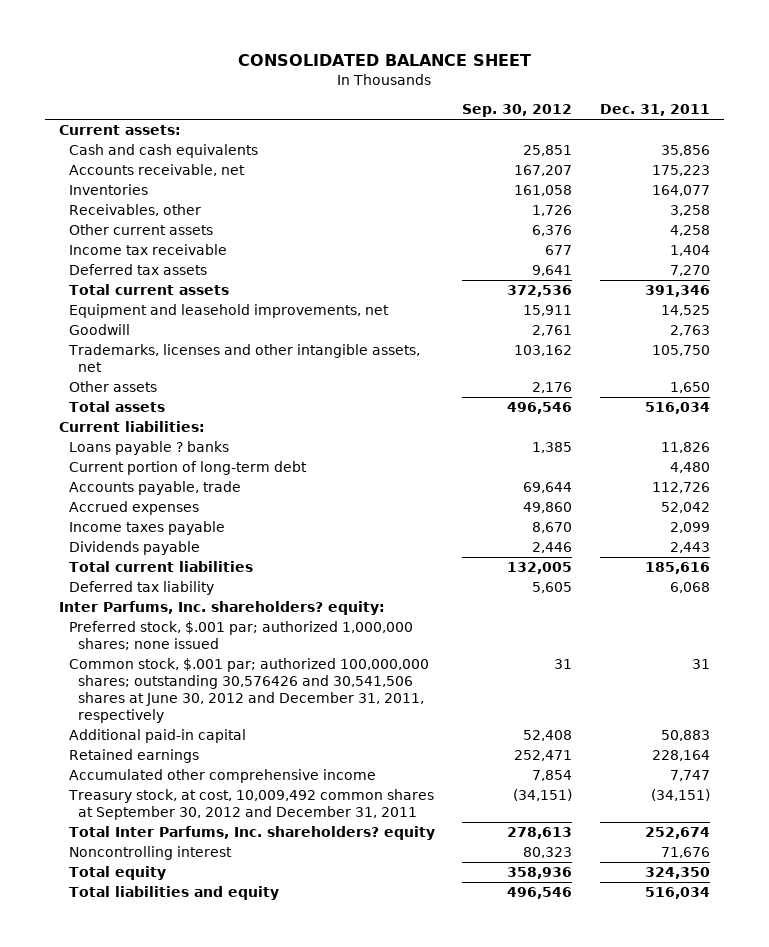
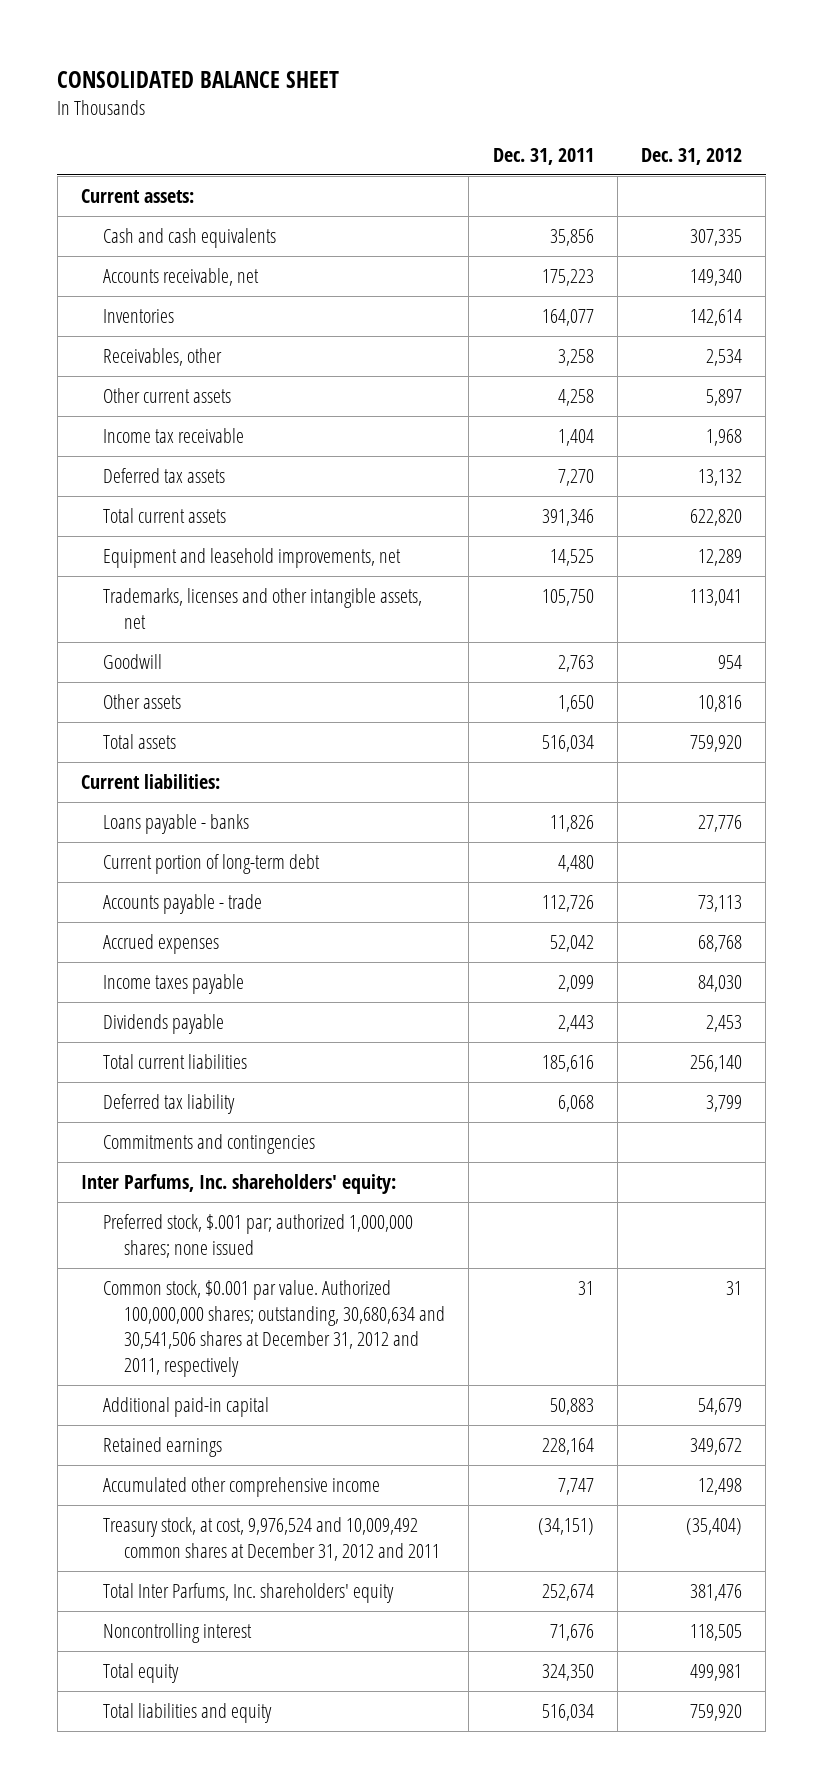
[462,104,573,118] Sep. 30, 2012 -> none
none -> [640,147,742,165] Dec. 31, 2012
[68,324,130,336] Goodwill -> [102,653,162,669] Goodwill
[68,441,229,456] Loans payable ? banks -> [102,813,249,834] Loans payable - banks
[68,481,241,496] Accounts payable, trade -> [102,893,262,914] Accounts payable - trade
none -> [102,1133,315,1154] Commitments and contingencies
[58,601,385,616] Inter Parfums, Inc. shareholders? equity: -> [81,1173,397,1194] Inter Parfums, Inc. shareholders' equity:
[68,658,429,724] Common stock, $.001 par; authorized 100,000,000 shares; outstanding 30,576426 and 30,541,506 shares at June 30, 2012 and December 31, 2011, respectively -> [102,1279,446,1377] Common stock, $0.001 par value. Authorized 100,000,000 shares; outstanding, 30,680,634 and 30,541,506 shares at December 31, 2012 and 2011, respectively
[67,789,434,821] Treasury stock, at cost, 10,009,492 common shares at September 30, 2012 and December 31, 2011 -> [102,1516,441,1561] Treasury stock, at cost, 9,976,524 and 10,009,492 common shares at December 31, 2012 and 2011
[68,826,435,841] Total Inter Parfums, Inc. shareholders? equity -> [102,1582,394,1603] Total Inter Parfums, Inc. shareholders' equity

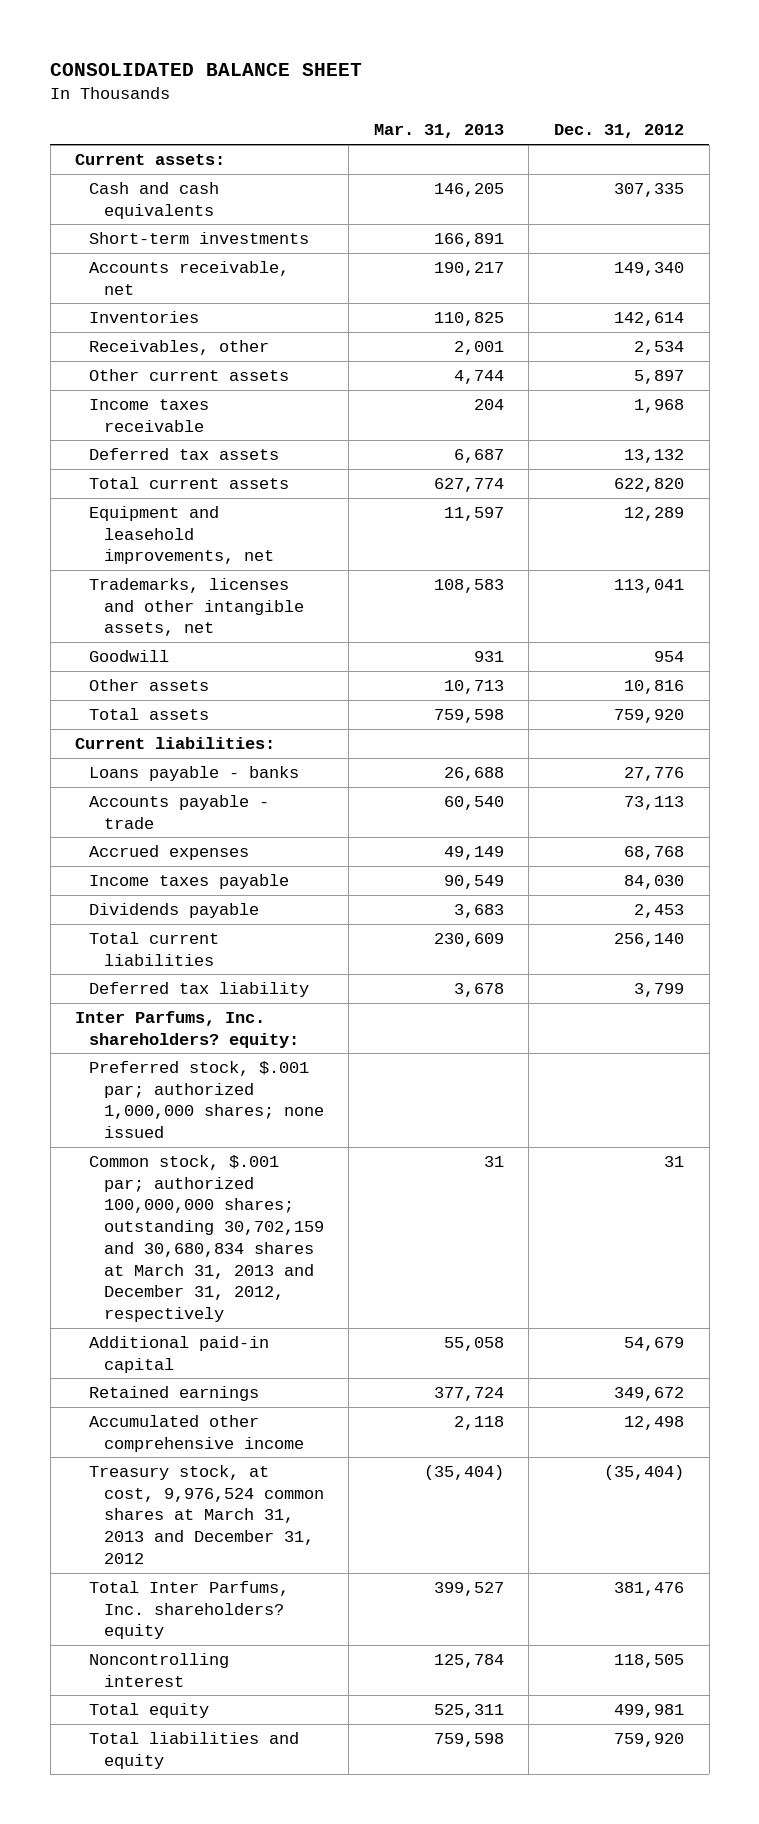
[492,147,594,165] Dec. 31, 2011 -> none
none -> [373,124,504,139] Mar. 31, 2013
none -> [89,231,310,244] Short-term investments
[102,427,244,443] Income tax receivable -> [89,398,210,432] Income taxes receivable
[102,853,320,874] Current portion of long-term debt -> none
[102,1133,315,1154] Commitments and contingencies -> none
[81,1173,397,1194] Inter Parfums, Inc. shareholders' equity: -> [75,1010,300,1048] Inter Parfums, Inc. shareholders? equity:
[102,1279,446,1377] Common stock, $0.001 par value. Authorized 100,000,000 shares; outstanding, 30,680,634 and 30,541,506 shares at December 31, 2012 and 2011, respectively -> [89,1154,324,1323] Common stock, $.001 par; authorized 100,000,000 shares; outstanding 30,702,159 and 30,680,834 shares at March 31, 2013 and December 31, 2012, respectively
[102,1516,441,1561] Treasury stock, at cost, 9,976,524 and 10,009,492 common shares at December 31, 2012 and 2011 -> [89,1464,324,1564] Treasury stock, at cost, 9,976,524 common shares at March 31, 2013 and December 31, 2012
[102,1582,394,1603] Total Inter Parfums, Inc. shareholders' equity -> [89,1580,290,1640] Total Inter Parfums, Inc. shareholders? equity

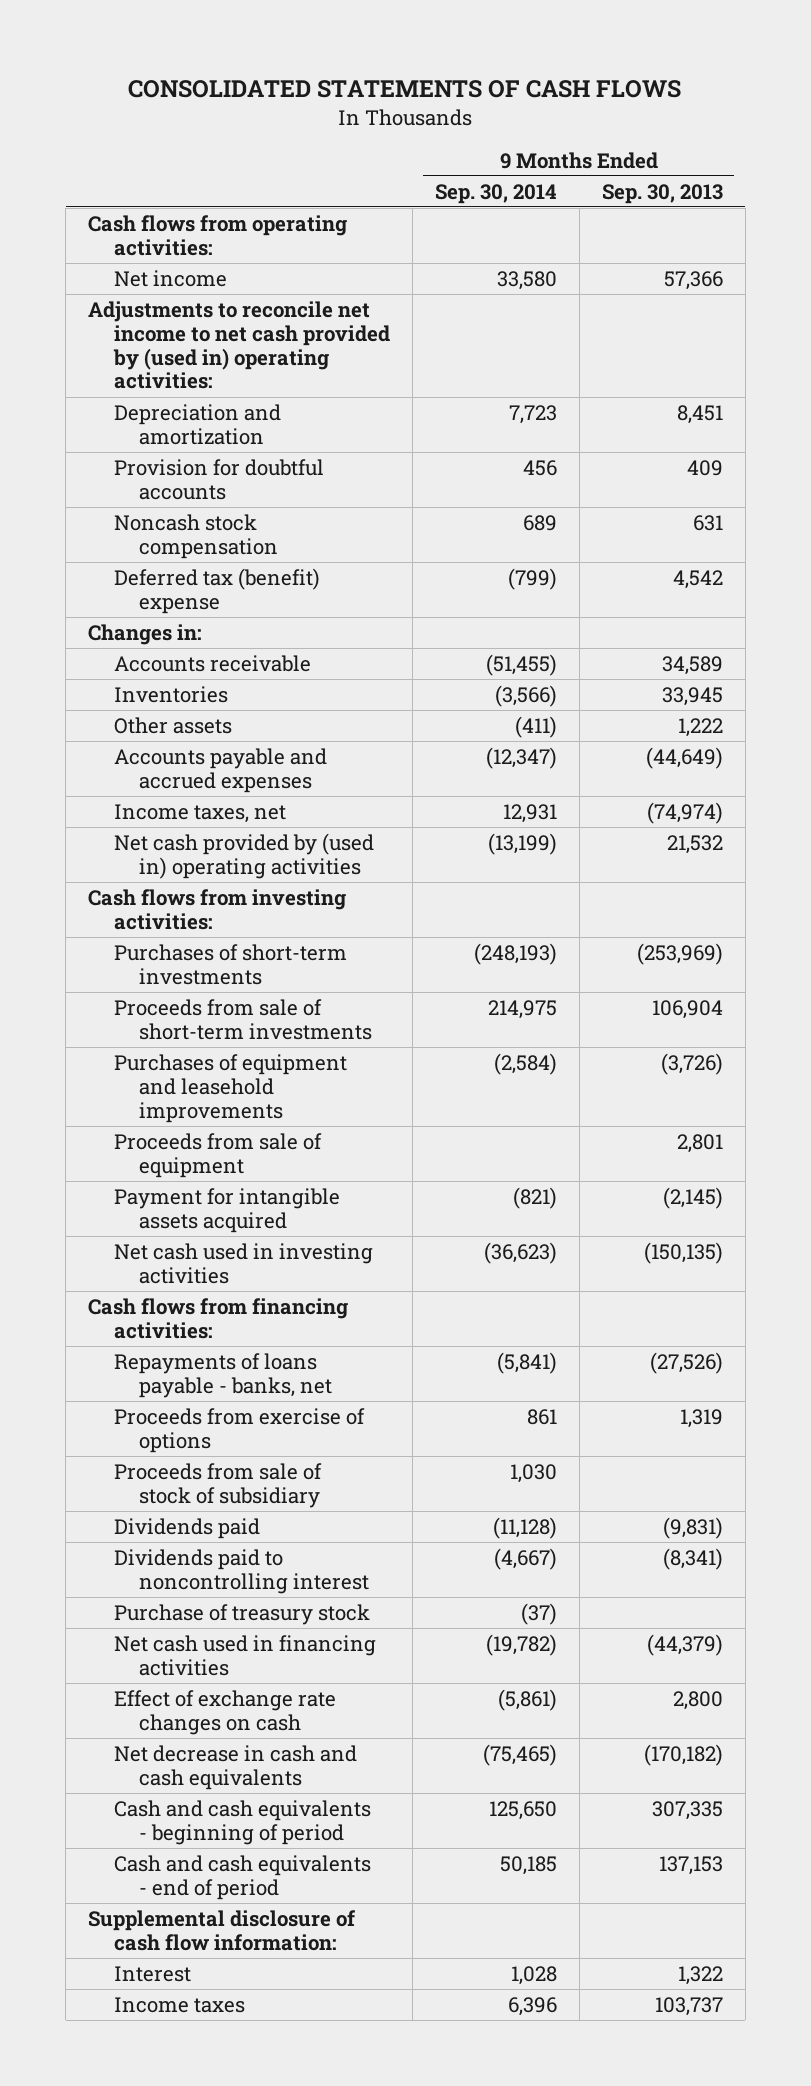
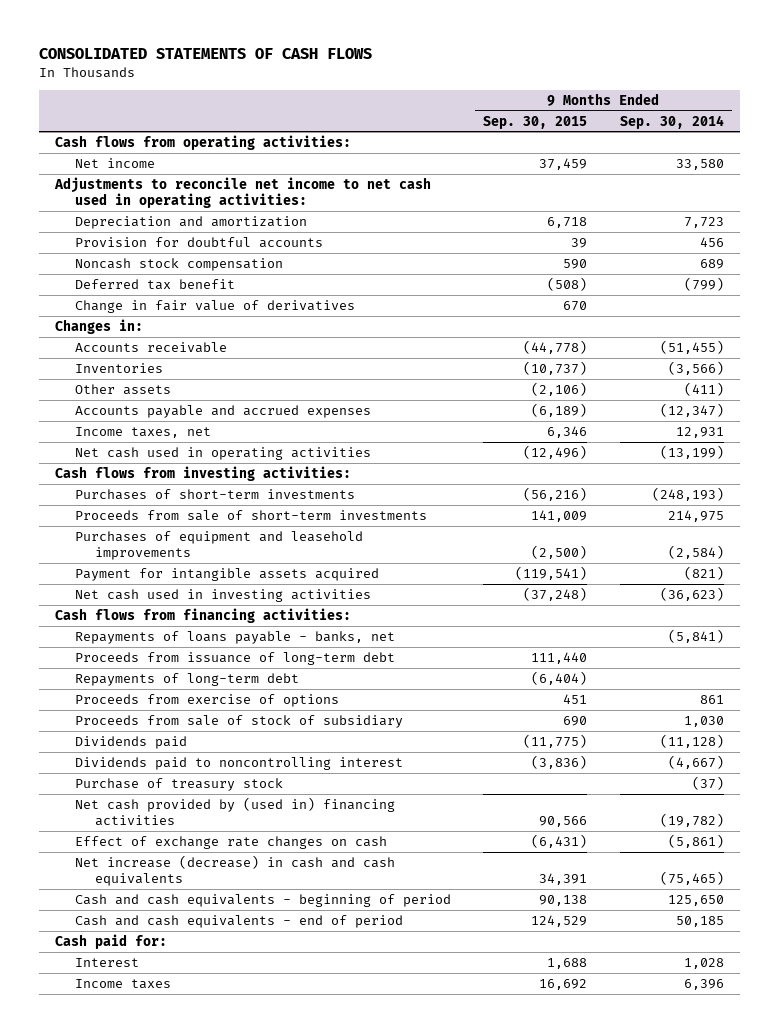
[601,183,723,204] Sep. 30, 2013 -> none
none -> [483,115,588,129] Sep. 30, 2015
[88,300,390,390] Adjustments to reconcile net income to net cash provided by (used in) operating activities: -> [53,176,431,209] Adjustments to reconcile net income to net cash used in operating activities:
[113,567,320,614] Deferred tax (benefit) expense -> [74,278,235,290] Deferred tax benefit
none -> [74,299,355,313] Change in fair value of derivatives
[113,832,374,879] Net cash provided by (used in) operating activities -> [74,446,371,460] Net cash used in operating activities
[113,1132,322,1178] Proceeds from sale of equipment -> none
none -> [74,651,395,665] Proceeds from issuance of long-term debt
none -> [74,672,299,686] Repayments of long-term debt
[113,1634,376,1676] Net cash used in financing activities -> [74,796,395,827] Net cash provided by (used in) financing activities
[113,1744,357,1790] Net decrease in cash and cash equivalents -> [74,854,395,887] Net increase (decrease) in cash and cash equivalents
[88,1909,357,1951] Supplemental disclosure of cash flow information: -> none
none -> [54,933,167,949] Cash paid for:

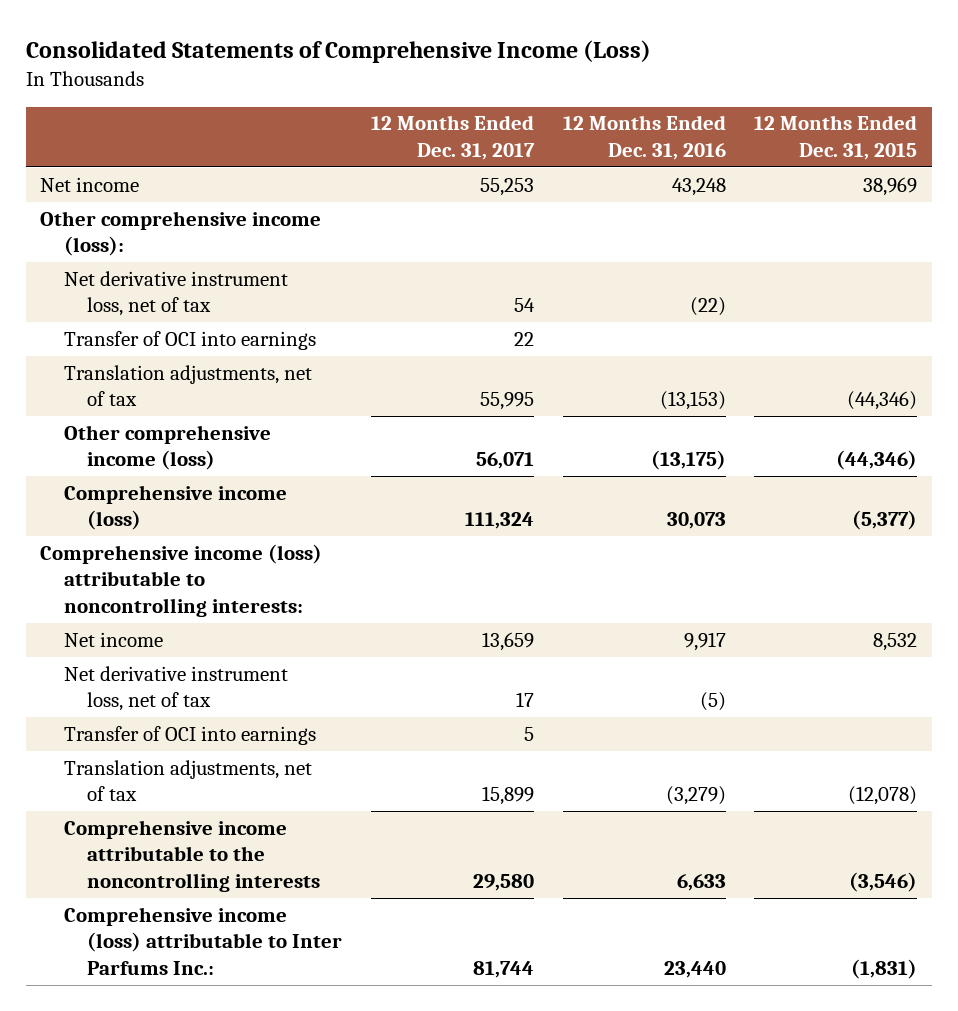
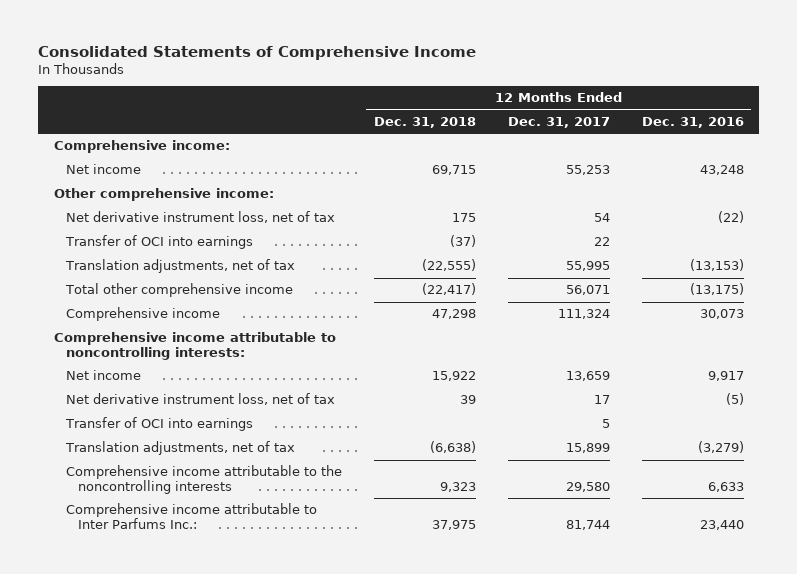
[26,40,652,64] Consolidated Statements of Comprehensive Income (Loss) -> [37,45,476,60] Consolidated Statements of Comprehensive Income
[754,115,918,160] 12 Months Ended Dec. 31, 2015 -> none
none -> [373,116,476,128] Dec. 31, 2018
none -> [53,140,230,154] Comprehensive income:
[40,210,322,257] Other comprehensive income (loss): -> [53,188,274,202] Other comprehensive income:
[63,424,271,471] Other comprehensive income (loss) -> [64,283,293,298] Total other comprehensive income
[63,484,287,531] Comprehensive income (loss) -> [65,307,220,322] Comprehensive income
[40,543,323,617] Comprehensive income (loss) attributable to noncontrolling interests: -> [53,332,336,360] Comprehensive income attributable to noncontrolling interests:
[63,906,343,975] Comprehensive income (loss) attributable to Inter Parfums Inc.: -> [65,503,317,529] Comprehensive income attributable to Inter Parfums Inc.:

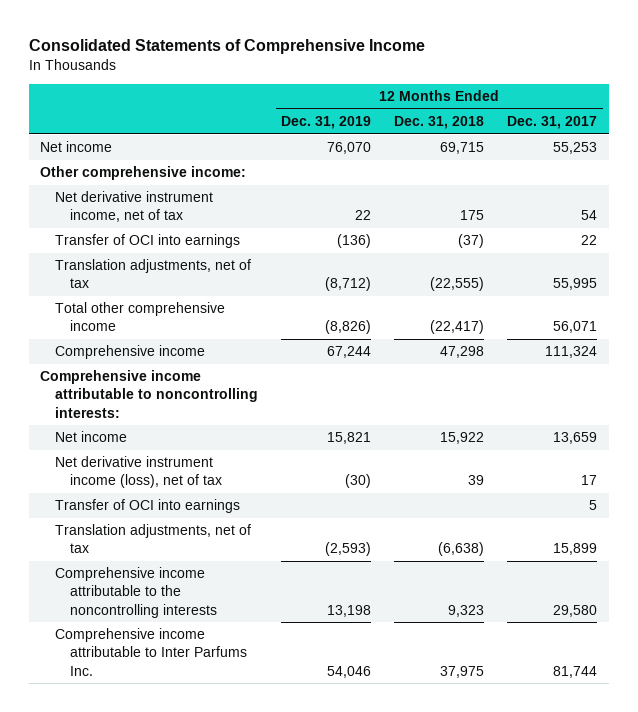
[641,116,744,128] Dec. 31, 2016 -> none
none -> [281,115,372,129] Dec. 31, 2019
[53,140,230,154] Comprehensive income: -> none
[65,211,335,224] Net derivative instrument loss, net of tax -> [55,191,214,223] Net derivative instrument income, net of tax
[65,393,335,406] Net derivative instrument loss, net of tax -> [55,456,223,489] Net derivative instrument income (loss), net of tax
[65,503,317,529] Comprehensive income attributable to Inter Parfums Inc.: -> [55,628,248,676] Comprehensive income attributable to Inter Parfums Inc.

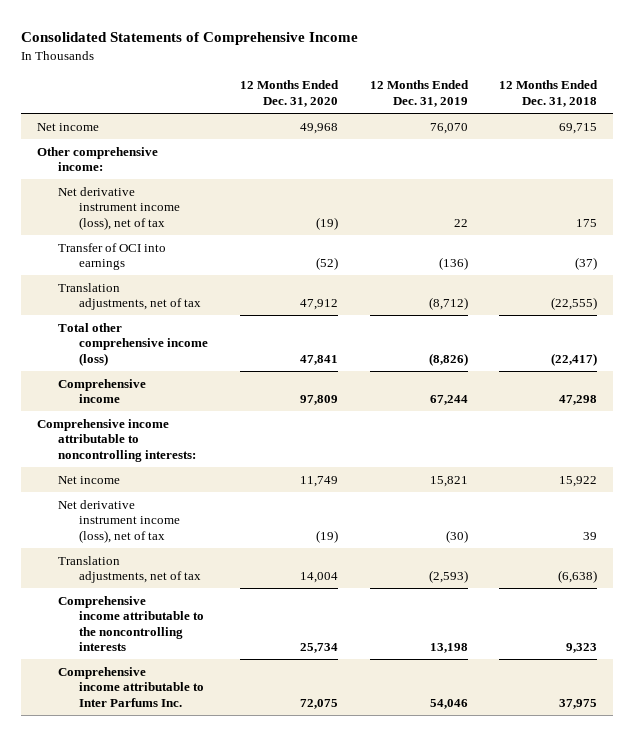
[507,115,598,129] Dec. 31, 2017 -> none
none -> [239,80,339,107] 12 Months Ended Dec. 31, 2020
[55,191,214,223] Net derivative instrument income, net of tax -> [58,186,180,230] Net derivative instrument income (loss), net of tax
[55,302,226,332] Total other comprehensive income -> [58,322,208,366] Total other comprehensive income (loss)
[55,499,241,514] Transfer of OCI into earnings -> none

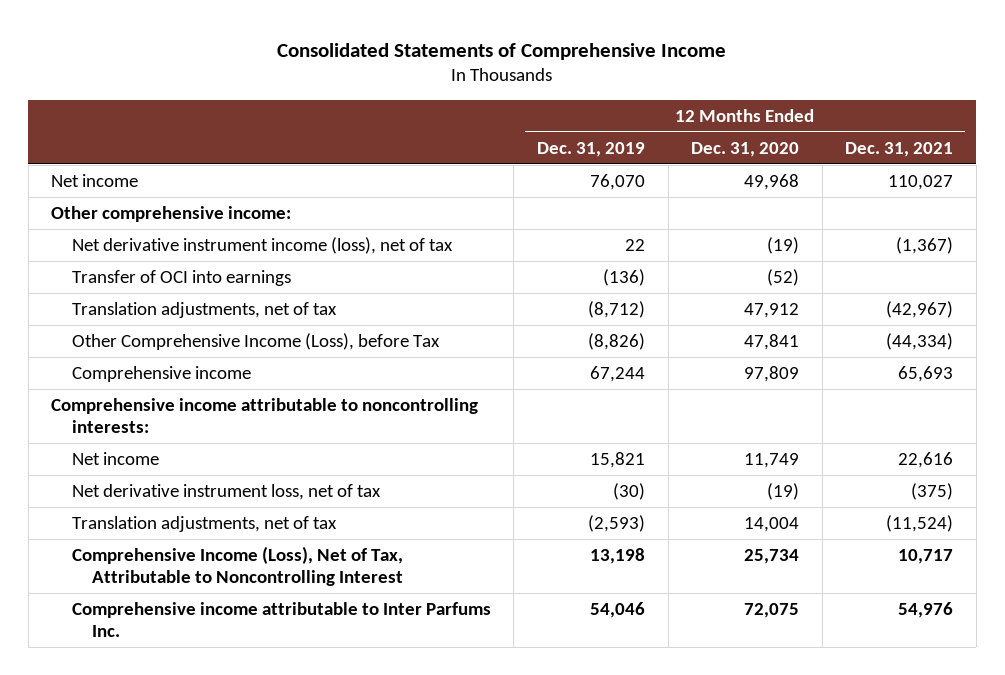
[499,80,599,107] 12 Months Ended Dec. 31, 2018 -> none
none -> [845,141,954,157] Dec. 31, 2021
[58,322,208,366] Total other comprehensive income (loss) -> [71,333,440,351] Other Comprehensive Income (Loss), before Tax
[58,499,180,543] Net derivative instrument income (loss), net of tax -> [71,484,381,501] Net derivative instrument loss, net of tax
[58,595,204,652] Comprehensive income attributable to the noncontrolling interests -> [71,546,404,586] Comprehensive Income (Loss), Net of Tax, Attributable to Noncontrolling Interest

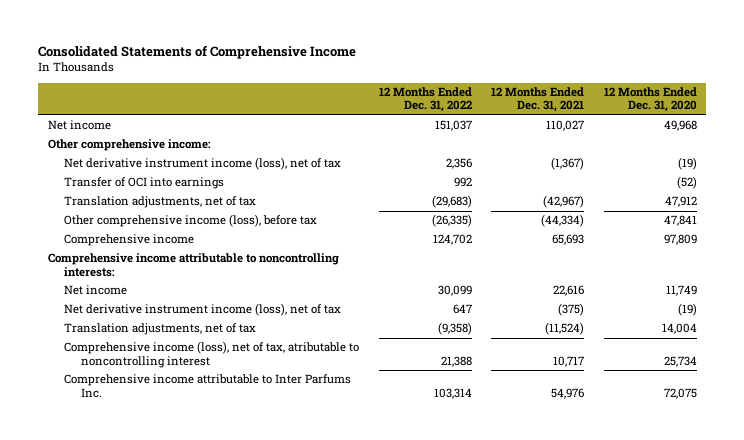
[536,141,645,157] Dec. 31, 2019 -> none
none -> [378,87,472,113] 12 Months Ended Dec. 31, 2022
[71,333,440,351] Other Comprehensive Income (Loss), before Tax -> [64,214,318,228] Other comprehensive income (loss), before tax
[71,484,381,501] Net derivative instrument loss, net of tax -> [64,303,342,317] Net derivative instrument income (loss), net of tax
[71,546,404,586] Comprehensive Income (Loss), Net of Tax, Attributable to Noncontrolling Interest -> [64,341,360,368] Comprehensive income (loss), net of tax, atributable to noncontrolling interest

